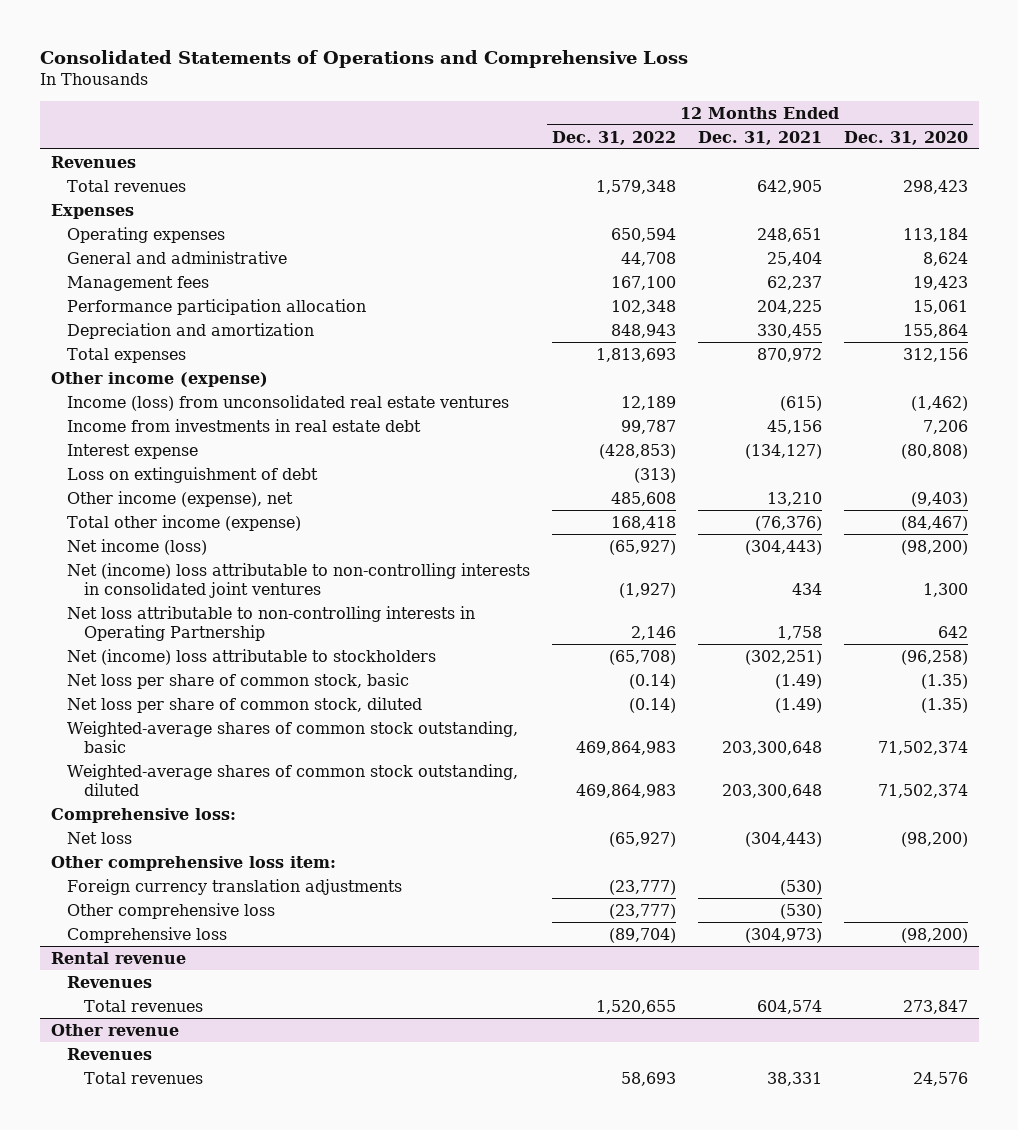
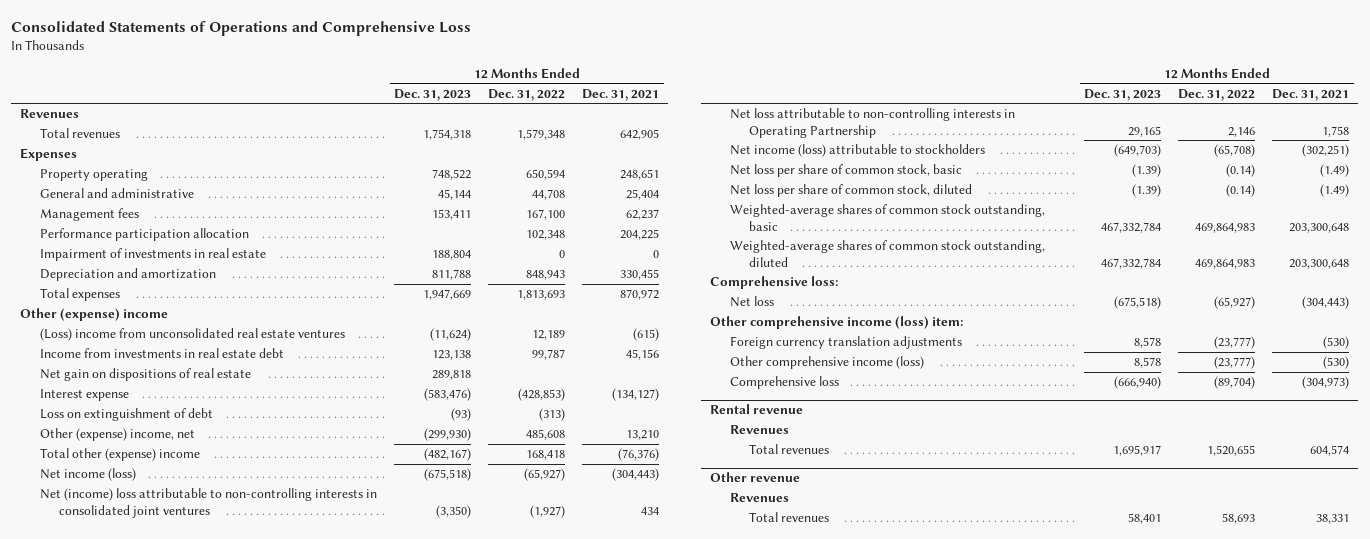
[843,130,968,145] Dec. 31, 2020 -> none
none -> [393,88,471,101] Dec. 31, 2023
[67,226,226,243] Operating expenses -> [39,169,148,182] Property operating
none -> [39,248,266,262] Impairment of investments in real estate
[50,371,268,387] Other income (expense) -> [20,308,169,322] Other (expense) income
[67,394,510,411] Income (loss) from unconsolidated real estate ventures -> [39,328,345,342] (Loss) income from unconsolidated real estate ventures
none -> [39,368,251,382] Net gain on dispositions of real estate
[67,490,294,507] Other income (expense), net -> [39,428,195,442] Other (expense) income, net
[67,514,302,531] Total other income (expense) -> [39,448,200,462] Total other (expense) income
[67,648,437,665] Net (income) loss attributable to stockholders -> [729,144,985,158] Net income (loss) attributable to stockholders
[50,855,336,871] Other comprehensive loss item: -> [710,316,964,330] Other comprehensive income (loss) item:
[67,902,276,919] Other comprehensive loss -> [729,356,924,370] Other comprehensive income (loss)

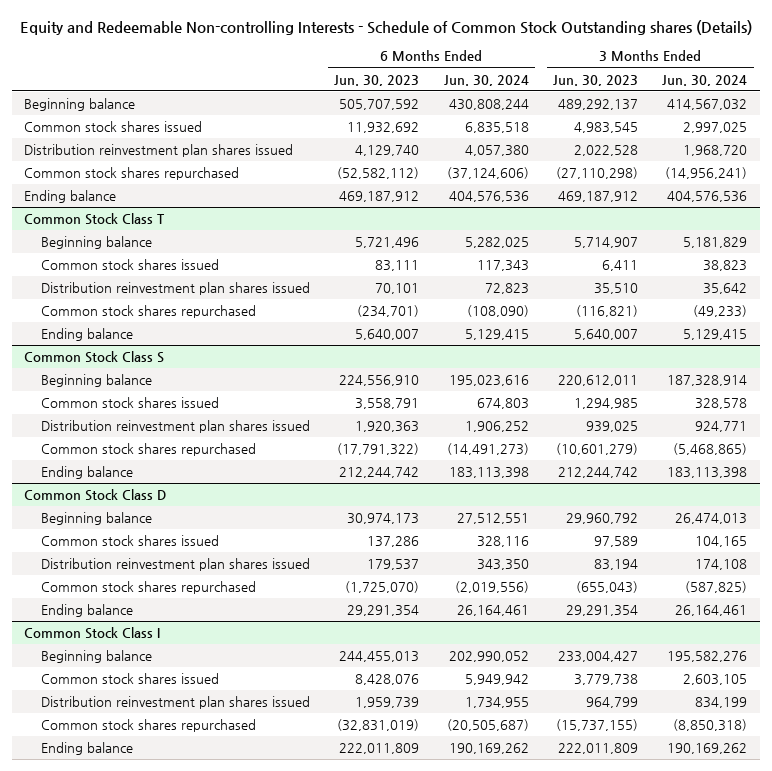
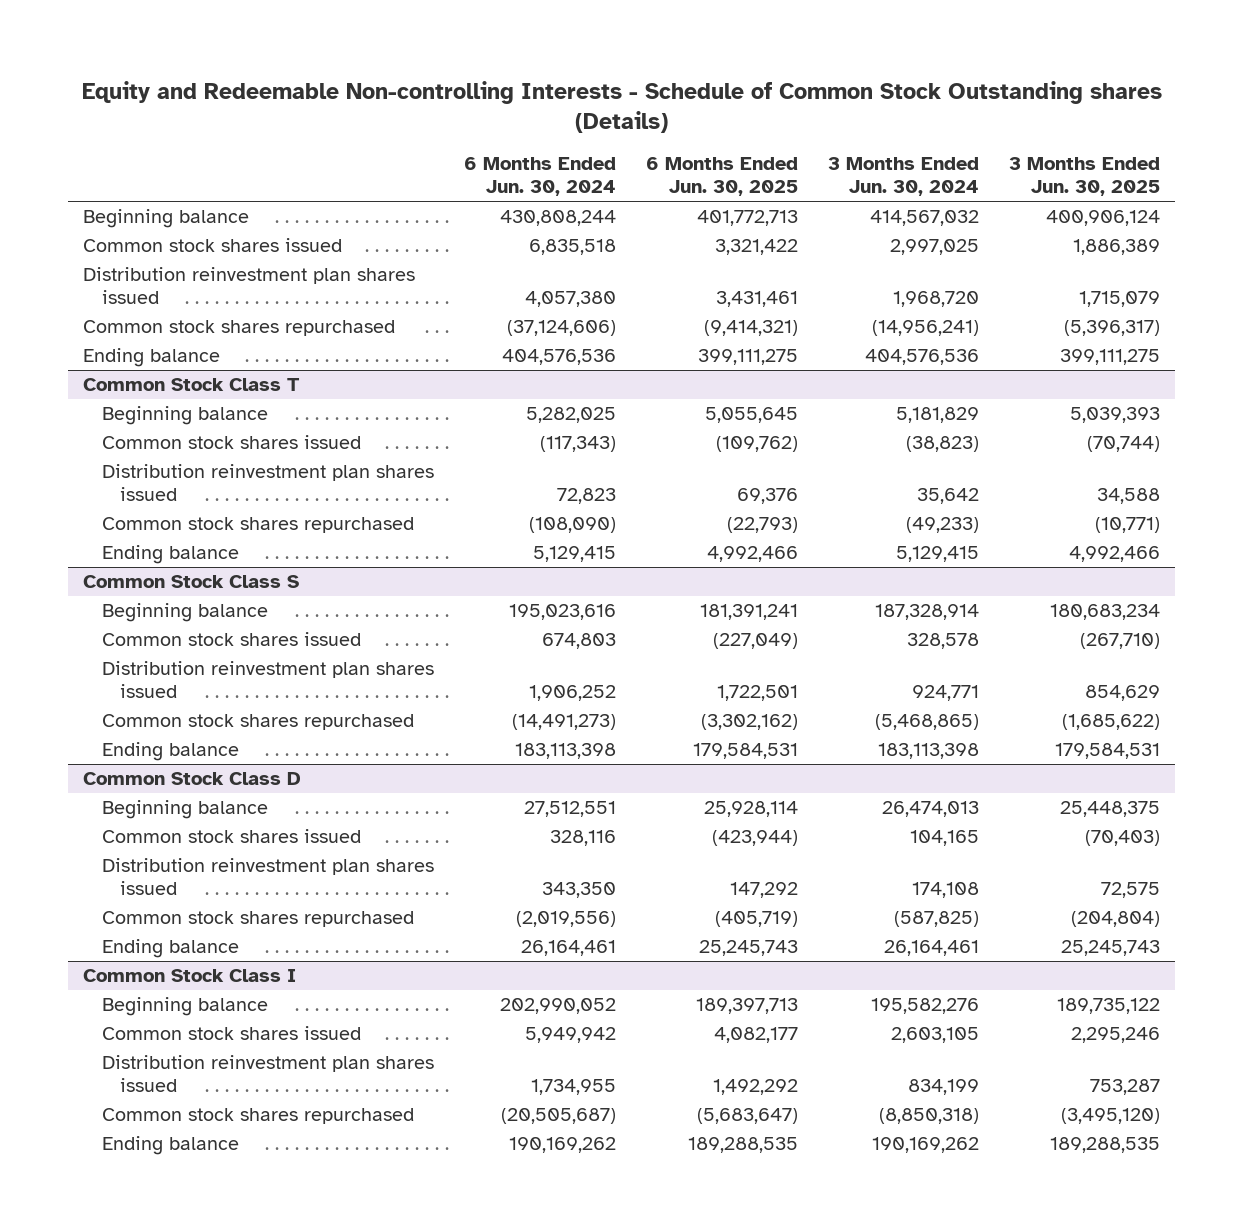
[334,74,420,86] Jun. 30, 2023 -> none
[553,74,639,86] Jun. 30, 2023 -> none
none -> [645,157,798,197] 6 Months Ended Jun. 30, 2025
none -> [1008,157,1160,197] 3 Months Ended Jun. 30, 2025
[476,259,529,271] 117,343 -> [539,436,616,453] (117,343)
[703,259,748,271] 38,823 -> [905,436,979,453] (38,823)

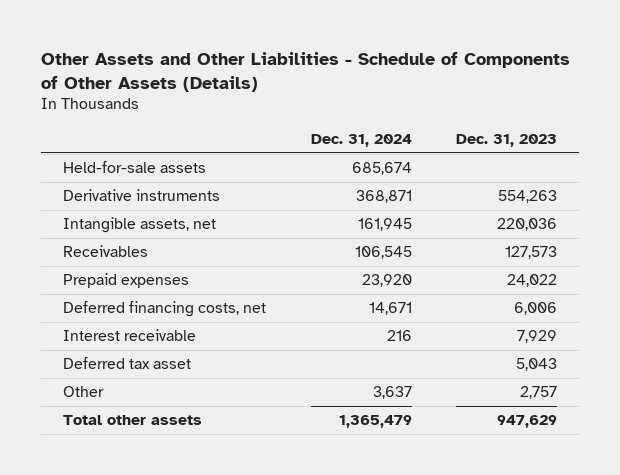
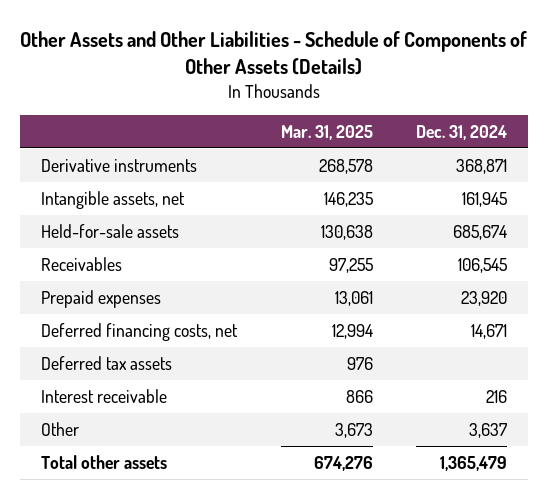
[456,133,558,147] Dec. 31, 2023 -> none
none -> [280,124,373,140] Mar. 31, 2025
[63,161,207,174] Held-for-sale assets -> [41,223,180,238] Held-for-sale assets
none -> [41,355,173,370] Deferred tax assets
[63,357,192,370] Deferred tax asset -> none

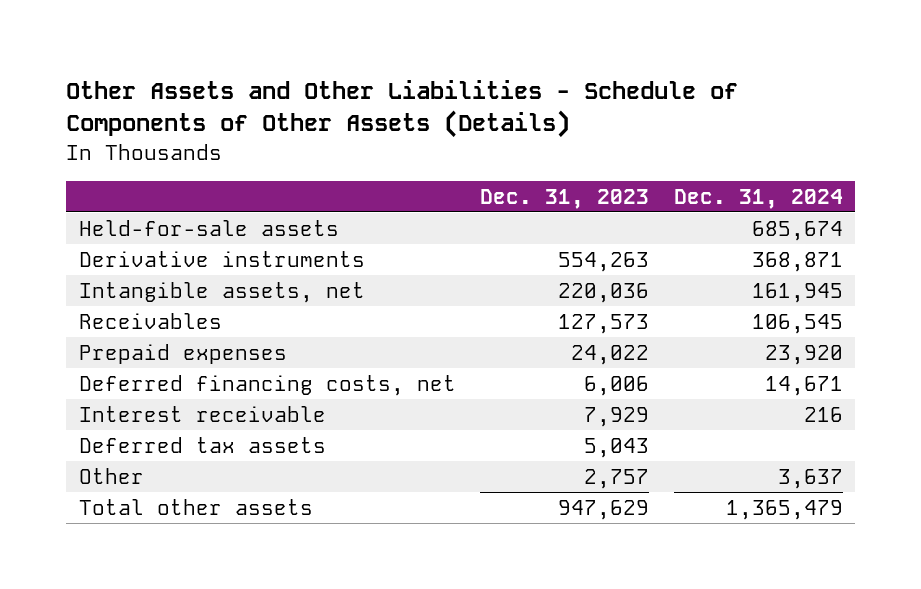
[280,124,373,140] Mar. 31, 2025 -> none
none -> [480,188,650,209] Dec. 31, 2023
[41,223,180,238] Held-for-sale assets -> [78,219,339,236] Held-for-sale assets
[41,355,173,370] Deferred tax assets -> [78,436,326,453] Deferred tax assets

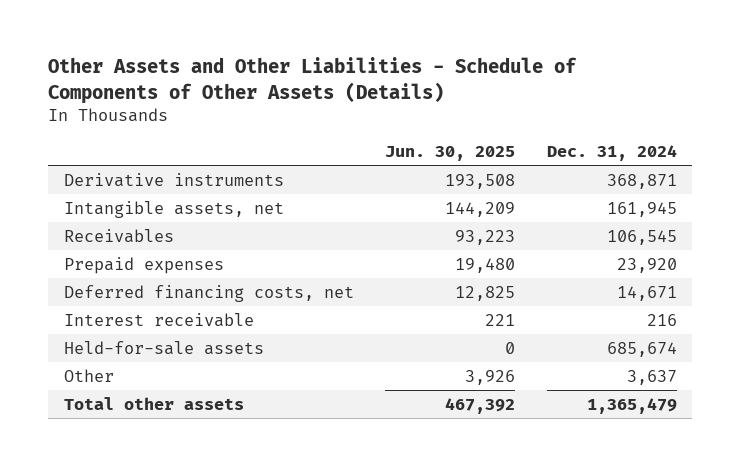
[480,188,650,209] Dec. 31, 2023 -> none
none -> [385,145,516,161] Jun. 30, 2025
[78,436,326,453] Deferred tax assets -> none
[78,219,339,236] Held-for-sale assets -> [63,340,264,355] Held-for-sale assets

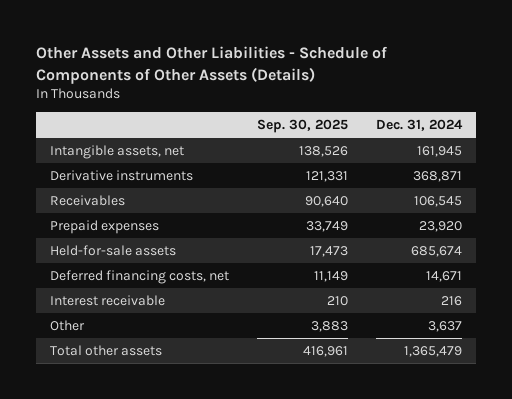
[385,145,516,161] Jun. 30, 2025 -> none
none -> [256,119,348,134] Sep. 30, 2025
[63,172,284,187] Derivative instruments -> [50,169,194,181] Derivative instruments
[63,340,264,355] Held-for-sale assets -> [50,244,177,256] Held-for-sale assets

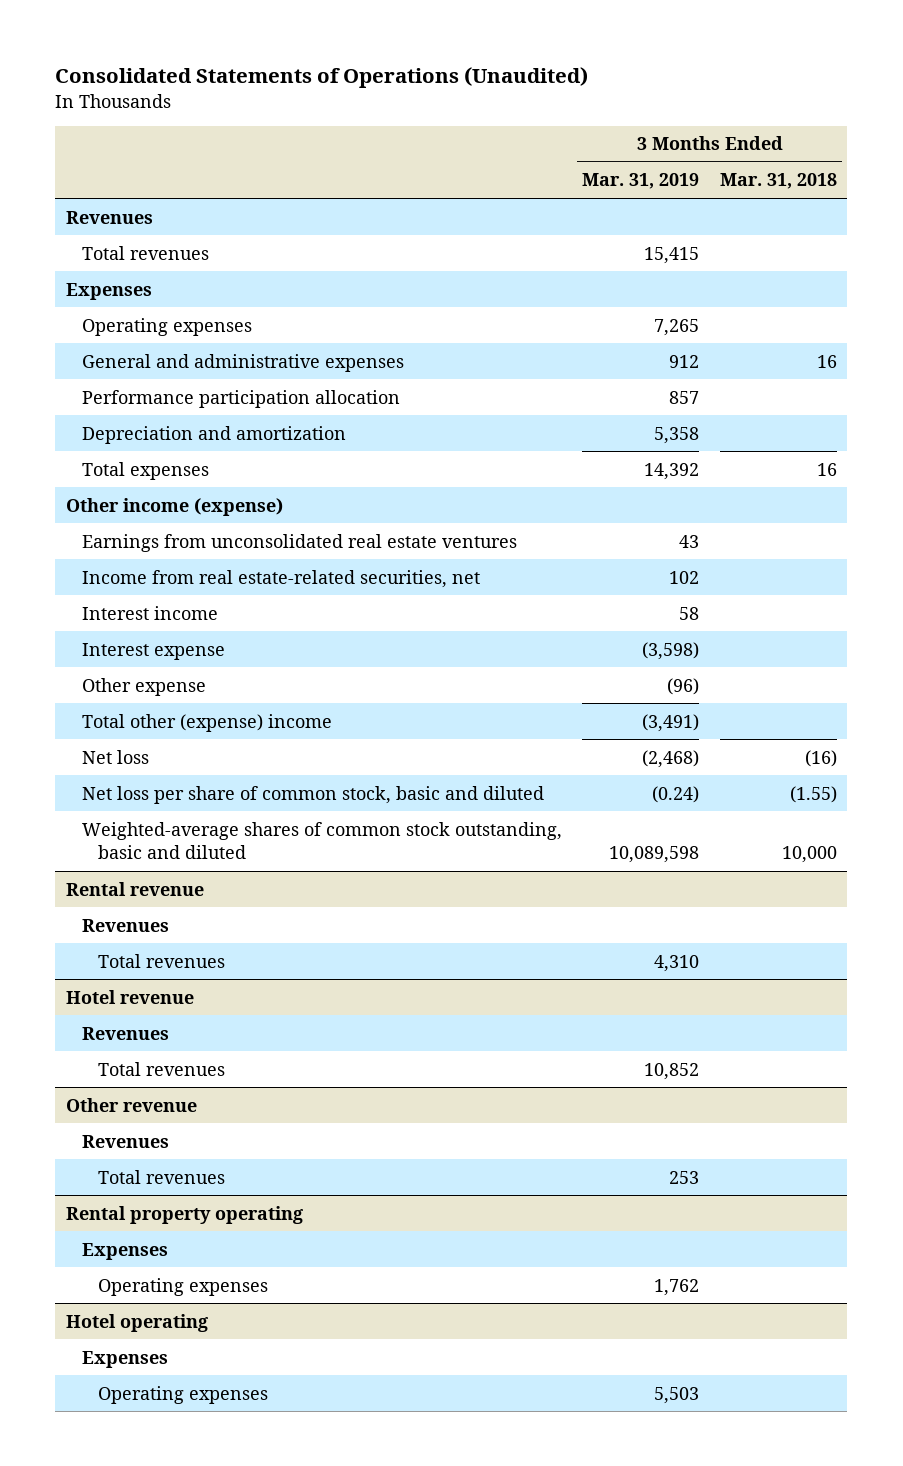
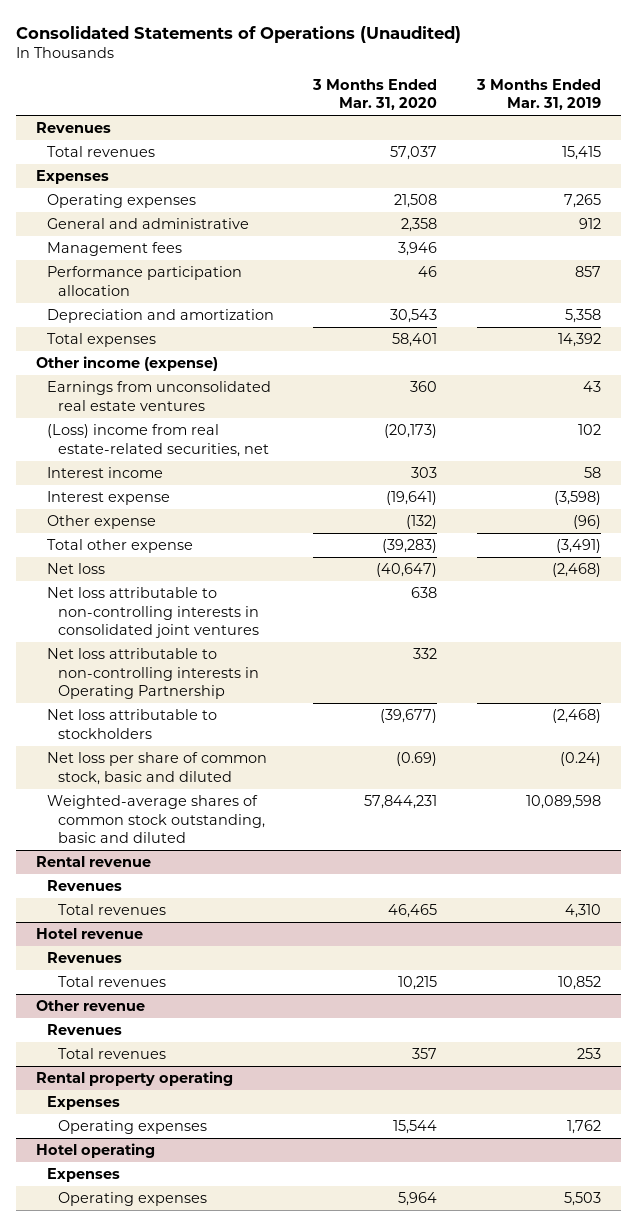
[720,173,838,190] Mar. 31, 2018 -> none
none -> [312,78,438,111] 3 Months Ended Mar. 31, 2020
[81,353,404,372] General and administrative expenses -> [47,218,250,230] General and administrative
none -> [47,242,183,257] Management fees
[81,569,480,588] Income from real estate-related securities, net -> [47,424,270,457] (Loss) income from real estate-related securities, net
[81,713,332,732] Total other (expense) income -> [47,539,194,554] Total other expense
none -> [47,587,260,638] Net loss attributable to non-controlling interests in consolidated joint ventures
none -> [47,648,260,699] Net loss attributable to non-controlling interests in Operating Partnership
none -> [47,709,218,739] Net loss attributable to stockholders

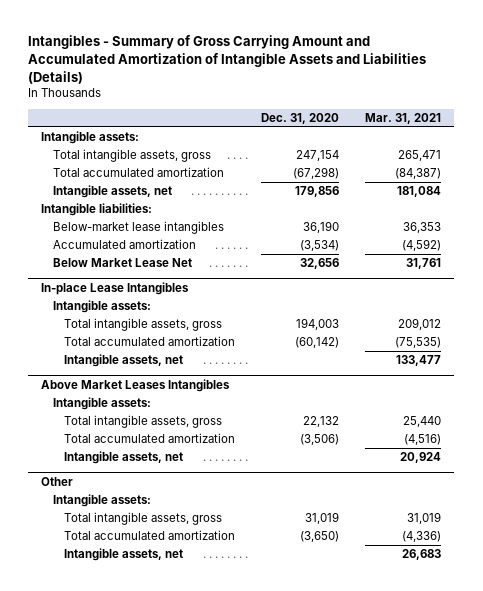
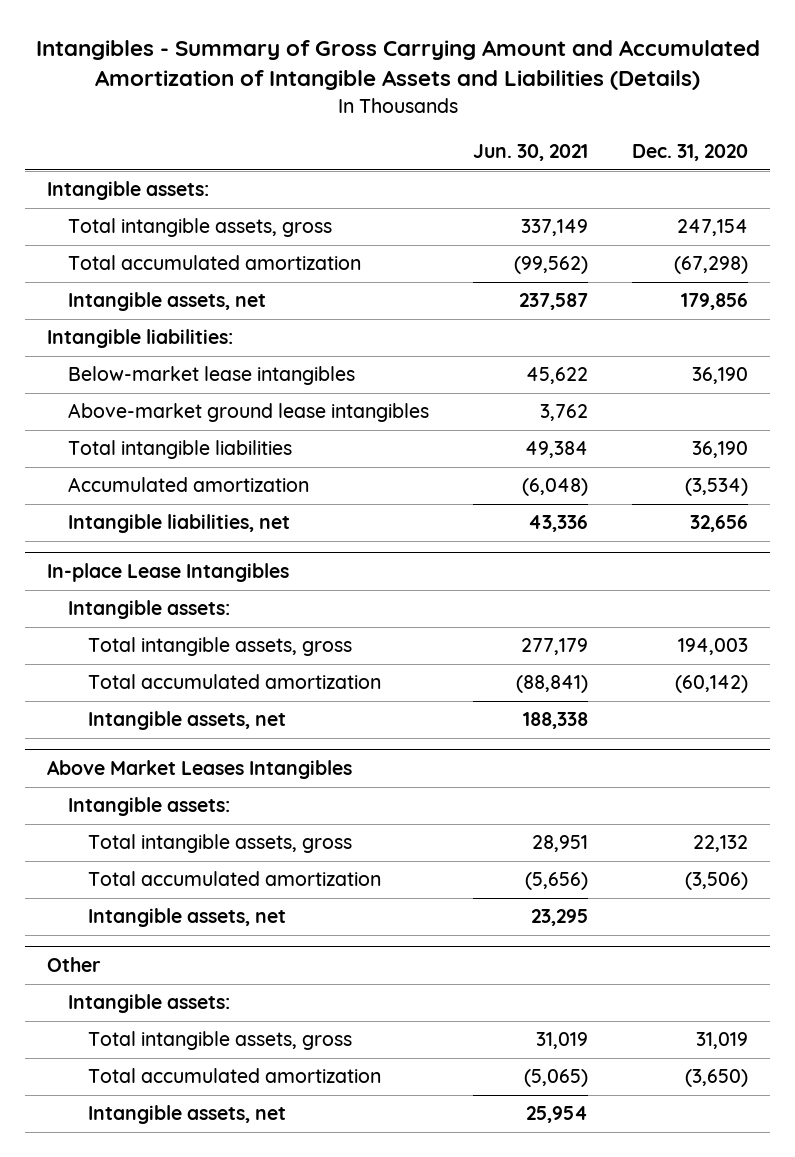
[365,112,442,124] Mar. 31, 2021 -> none
none -> [472,144,588,162] Jun. 30, 2021
none -> [67,403,429,423] Above-market ground lease intangibles
none -> [67,440,292,460] Total intangible liabilities
[52,258,192,268] Below Market Lease Net -> [67,514,290,534] Intangible liabilities, net

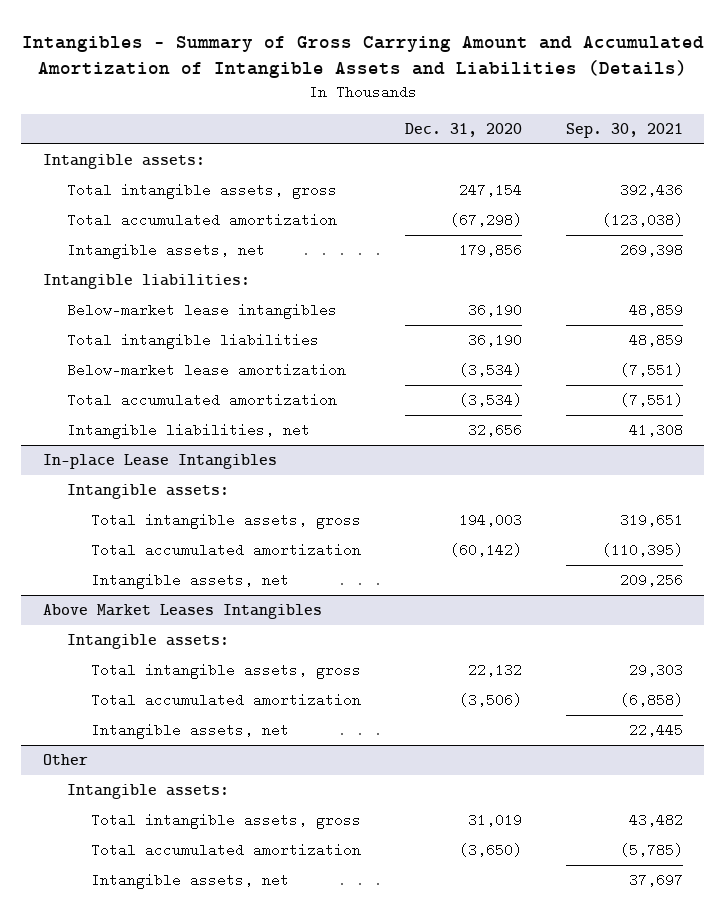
[472,144,588,162] Jun. 30, 2021 -> none
none -> [565,123,683,139] Sep. 30, 2021
[67,403,429,423] Above-market ground lease intangibles -> none
none -> [67,363,347,378] Below-market lease amortization
[67,477,309,493] Accumulated amortization -> [67,393,338,408] Total accumulated amortization

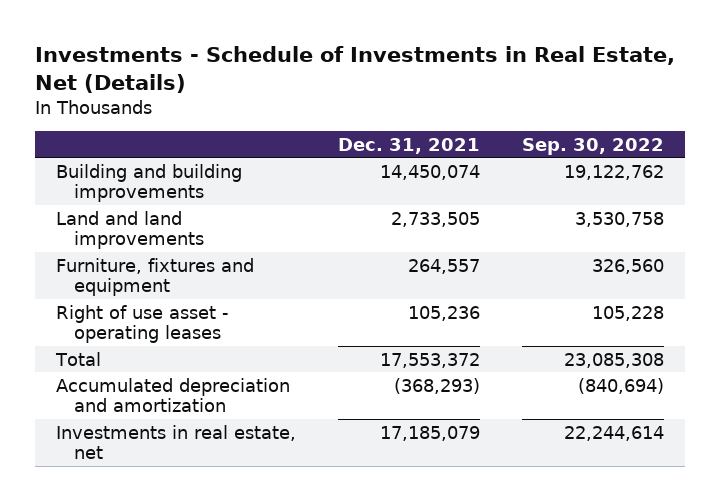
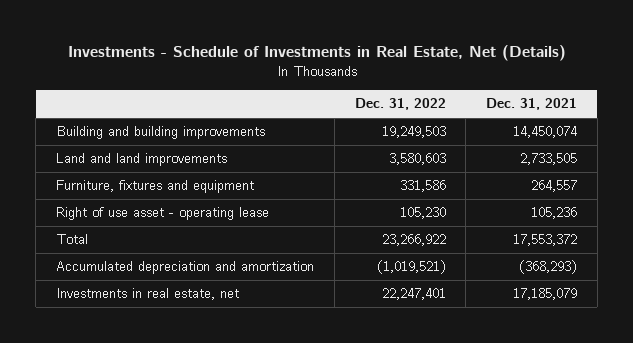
[521,137,664,155] Sep. 30, 2022 -> none
none -> [354,98,446,111] Dec. 31, 2022
[55,304,229,344] Right of use asset - operating leases -> [56,207,270,221] Right of use asset - operating lease

